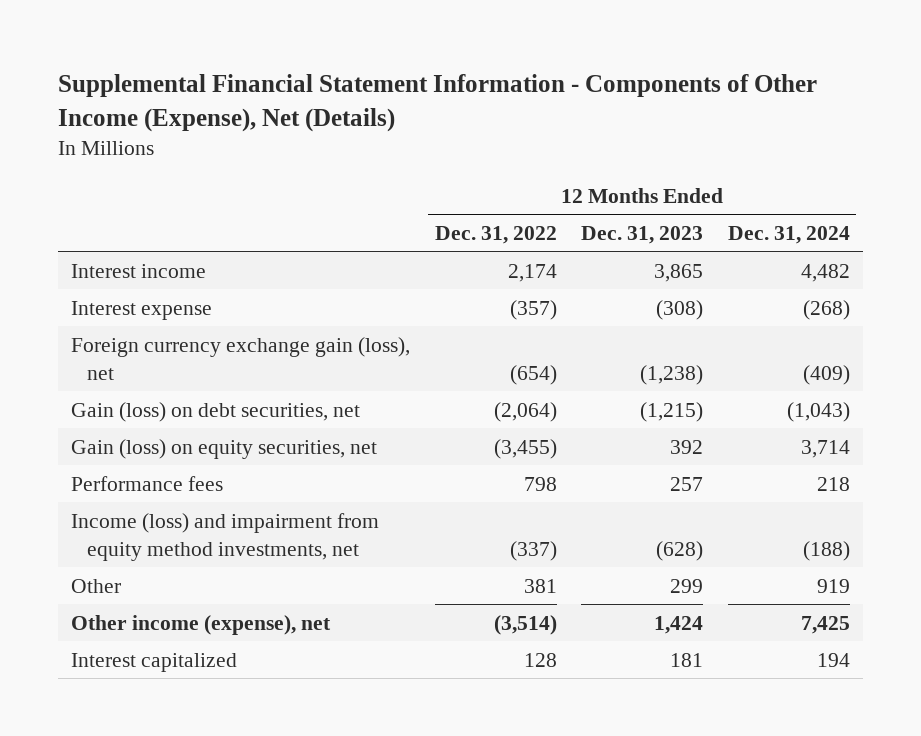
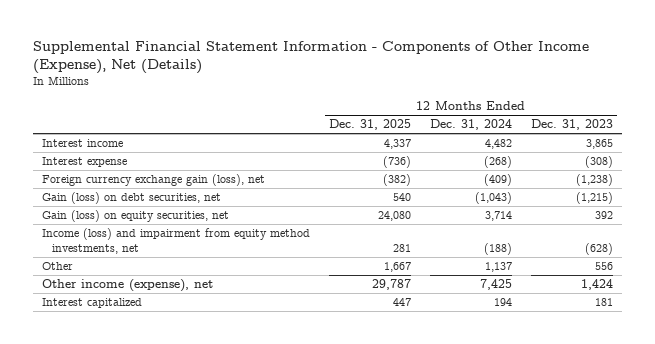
[434,225,557,244] Dec. 31, 2022 -> none
none -> [329,119,412,131] Dec. 31, 2025
[70,475,223,491] Performance fees -> none
[670,578,704,593] 299 -> [594,262,613,271] 556
[817,578,851,593] 919 -> [484,262,512,273] 1,137

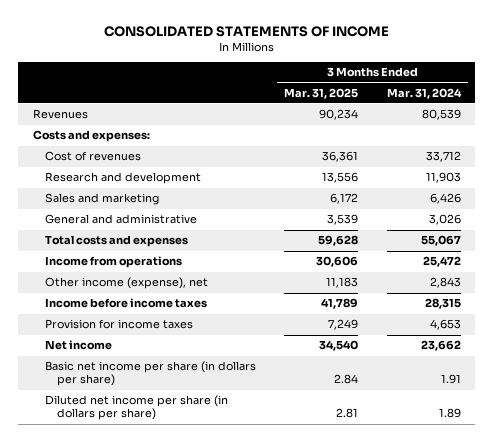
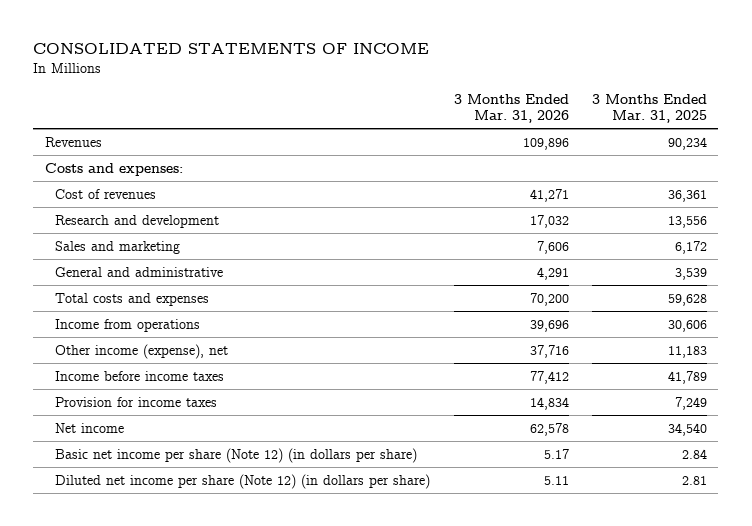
[386,87,462,99] Mar. 31, 2024 -> none
none -> [453,93,569,124] 3 Months Ended Mar. 31, 2026
[44,361,256,387] Basic net income per share (in dollars per share) -> [55,447,418,463] Basic net income per share (Note 12) (in dollars per share)
[44,395,228,421] Diluted net income per share (in dollars per share) -> [55,473,431,489] Diluted net income per share (Note 12) (in dollars per share)

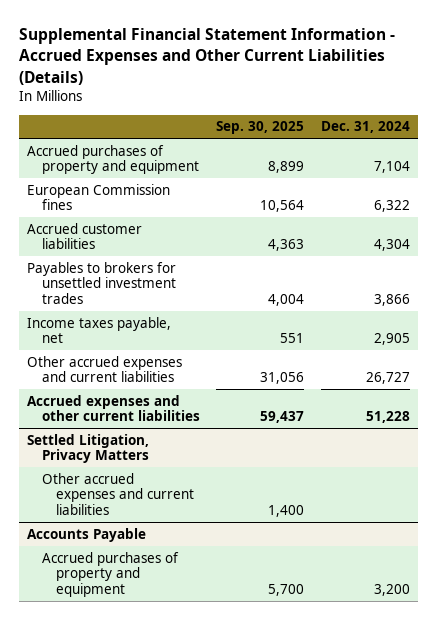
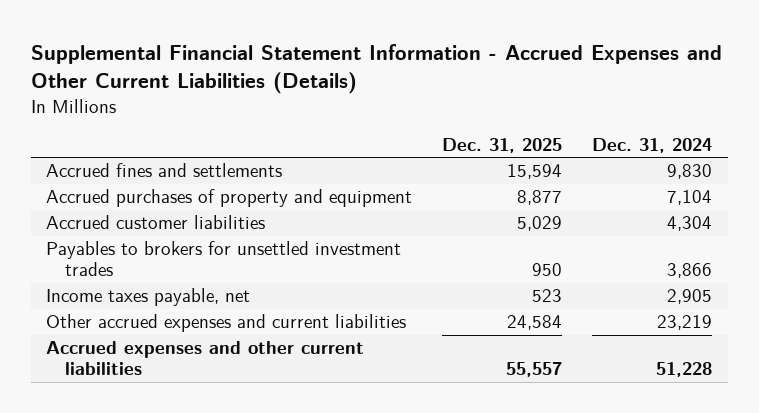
[216,121,305,135] Sep. 30, 2025 -> none
none -> [442,137,563,153] Dec. 31, 2025
none -> [46,163,283,178] Accrued fines and settlements
[27,183,171,211] European Commission fines -> none
[366,372,411,385] 26,727 -> [657,315,713,331] 23,219
[27,433,150,464] Settled Litigation, Privacy Matters -> none
[41,472,195,516] Other accrued expenses and current liabilities -> none
[27,527,147,542] Accounts Payable -> none
[41,551,179,598] Accrued purchases of property and equipment -> none

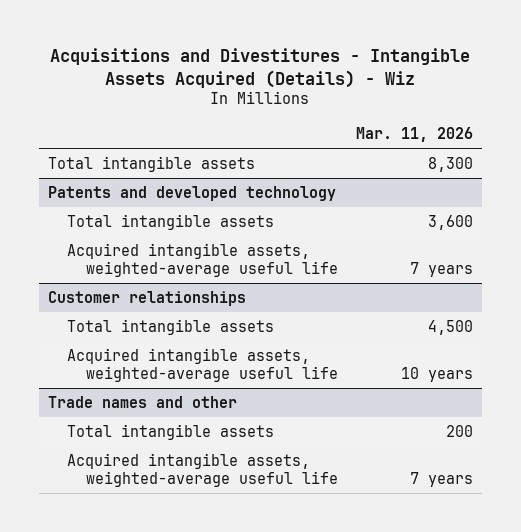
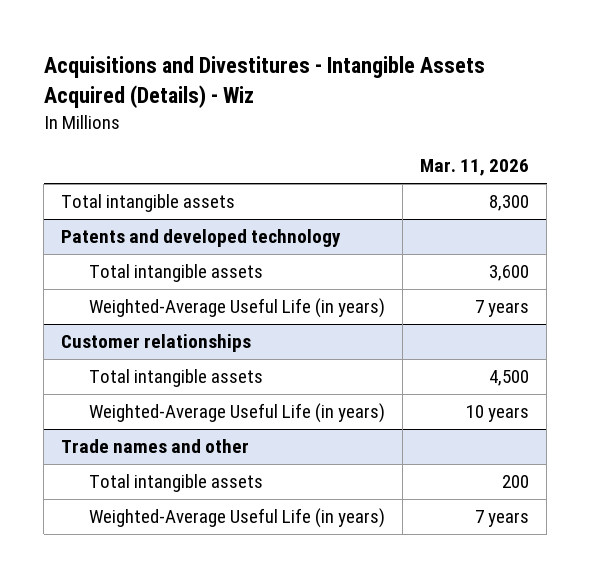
[67,242,339,278] Acquired intangible assets, weighted-average useful life -> [88,298,385,319] Weighted-Average Useful Life (in years)
[67,347,339,383] Acquired intangible assets, weighted-average useful life -> [88,403,385,424] Weighted-Average Useful Life (in years)
[67,452,339,488] Acquired intangible assets, weighted-average useful life -> [88,508,385,529] Weighted-Average Useful Life (in years)

